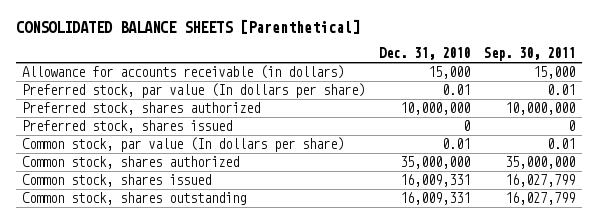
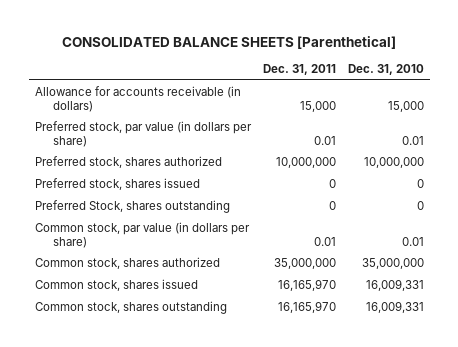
[483,47,575,62] Sep. 30, 2011 -> none
none -> [262,64,336,76] Dec. 31, 2011
[22,83,366,99] Preferred stock, par value (In dollars per share) -> [34,121,252,147] Preferred stock, par value (in dollars per share)
none -> [34,200,230,214] Preferred Stock, shares outstanding
[22,137,345,153] Common stock, par value (In dollars per share) -> [34,222,250,248] Common stock, par value (in dollars per share)

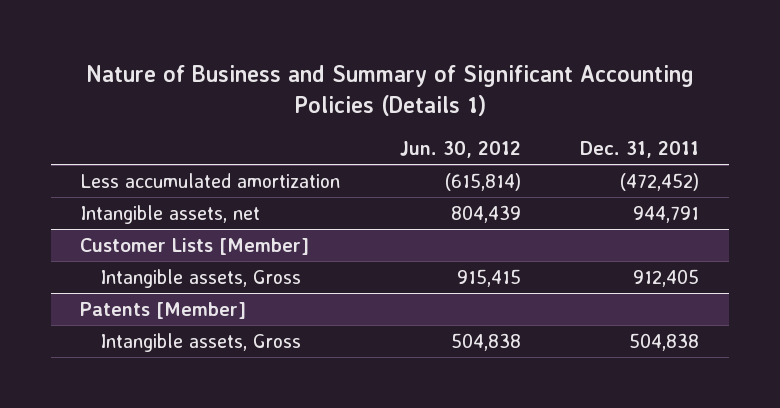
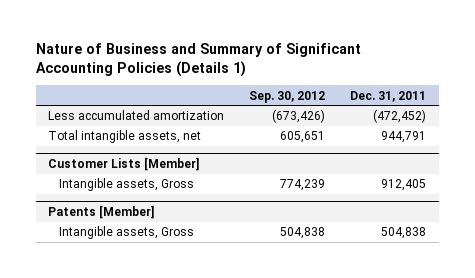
[399,141,521,159] Jun. 30, 2012 -> none
none -> [249,90,326,103] Sep. 30, 2012
[80,204,261,224] Intangible assets, net -> [48,130,202,144] Total intangible assets, net

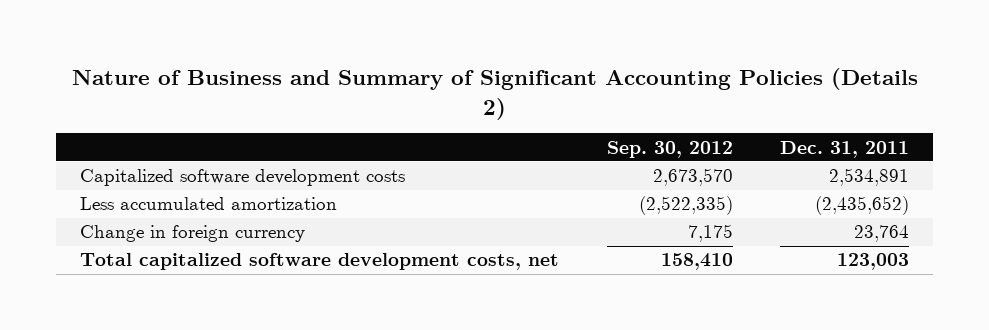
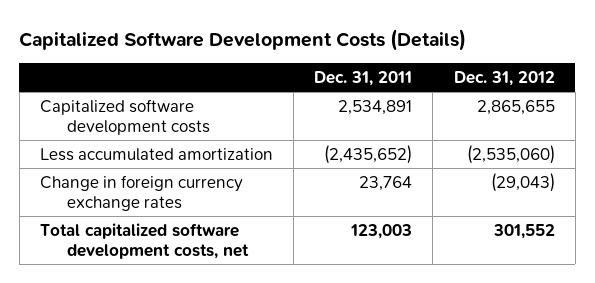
[71,68,918,120] Nature of Business and Summary of Significant Accounting Policies (Details 2) -> [19,28,467,51] Capitalized Software Development Costs (Details)
[606,140,733,158] Sep. 30, 2012 -> none
none -> [453,70,555,86] Dec. 31, 2012
[80,225,306,243] Change in foreign currency -> [40,174,244,211] Change in foreign currency exchange rates

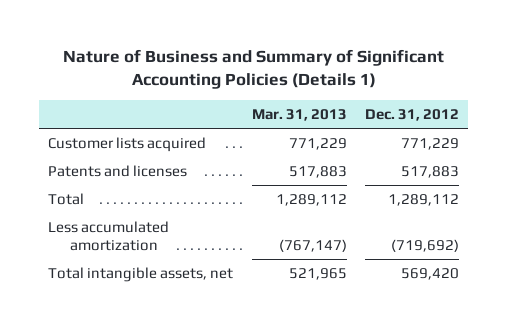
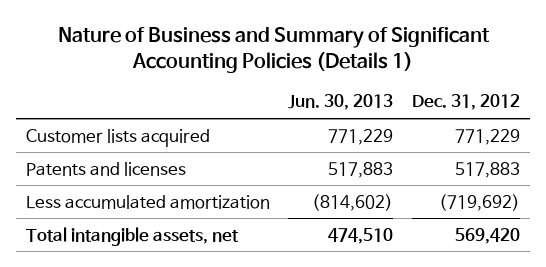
[251,108,347,121] Mar. 31, 2013 -> none
none -> [288,94,394,111] Jun. 30, 2013
[48,192,85,205] Total -> none

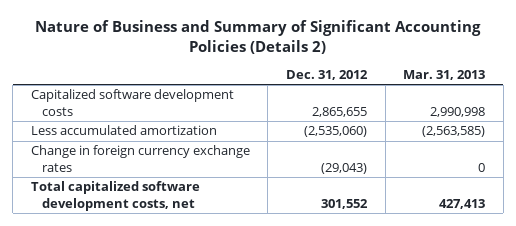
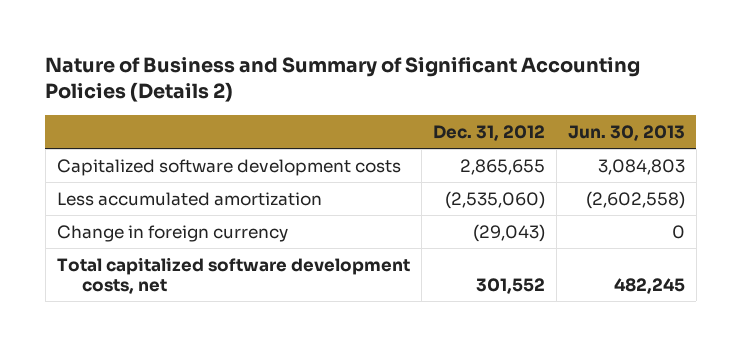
[403,69,486,80] Mar. 31, 2013 -> none
none -> [567,124,685,141] Jun. 30, 2013
[30,145,250,172] Change in foreign currency exchange rates -> [56,224,288,242] Change in foreign currency

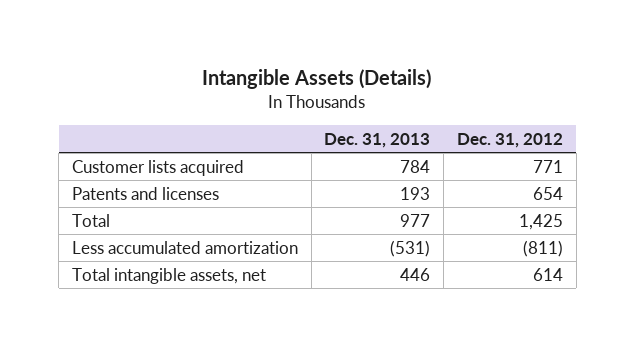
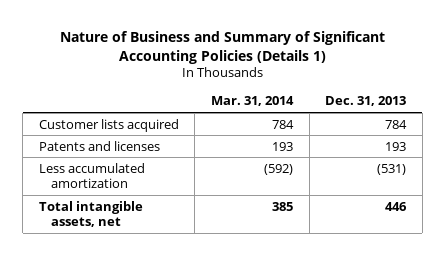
[202,69,432,90] Intangible Assets (Details) -> [59,30,385,64] Nature of Business and Summary of Significant Accounting Policies (Details 1)
[457,133,564,149] Dec. 31, 2012 -> none
none -> [211,96,295,107] Mar. 31, 2014
[71,213,110,227] Total -> none

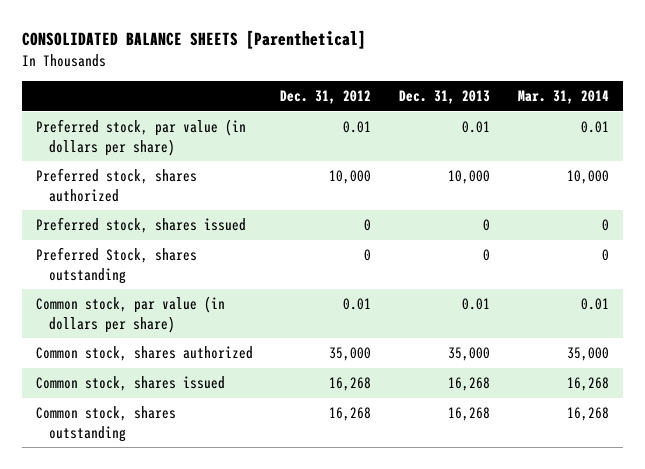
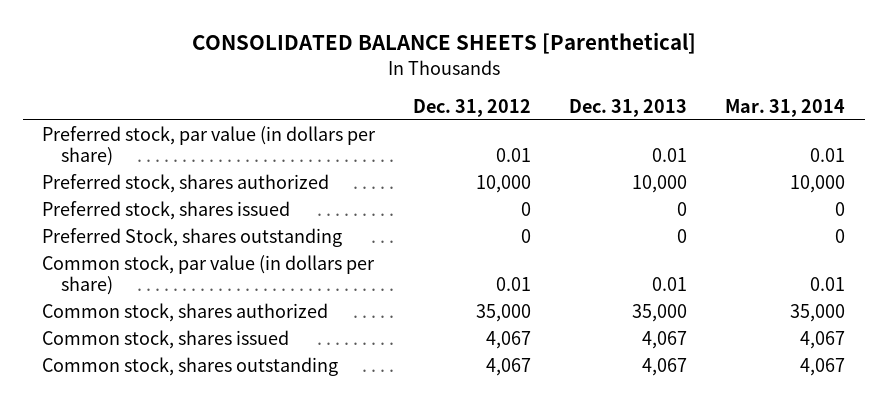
[329,377,372,392] 16,268 -> [485,331,531,350] 4,067
[448,377,491,392] 16,268 -> [642,331,688,350] 4,067
[566,377,609,392] 16,268 -> [800,331,846,350] 4,067
[329,407,372,422] 16,268 -> [485,358,531,377] 4,067
[448,407,491,422] 16,268 -> [642,358,688,377] 4,067
[566,407,609,422] 16,268 -> [800,358,846,377] 4,067

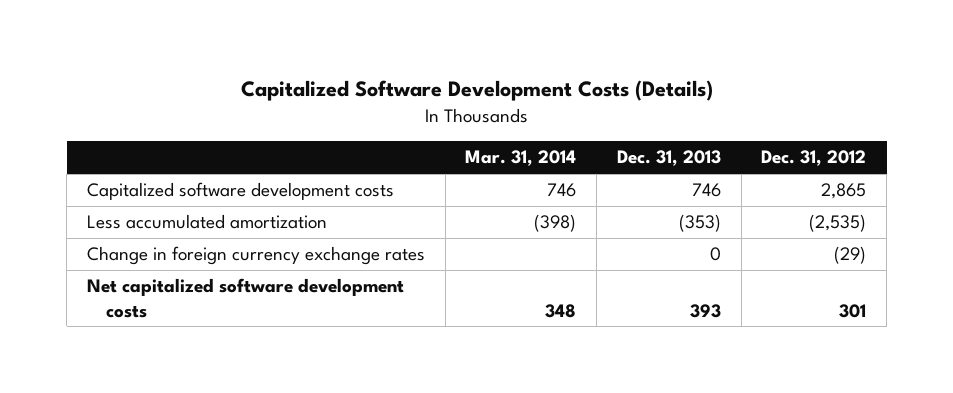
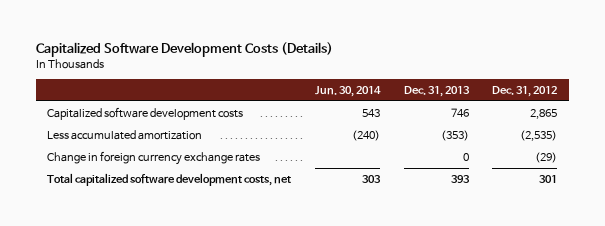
[465,150,577,167] Mar. 31, 2014 -> none
none -> [315,86,382,98] Jun. 30, 2014
[86,278,404,318] Net capitalized software development costs -> [47,172,292,186] Total capitalized software development costs, net

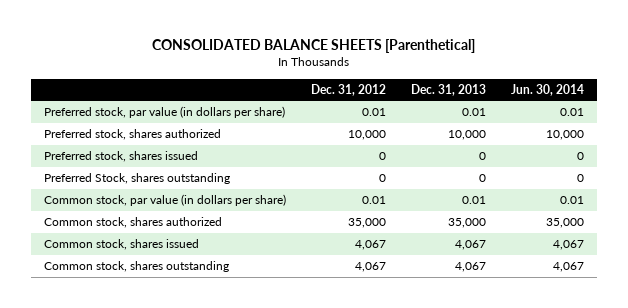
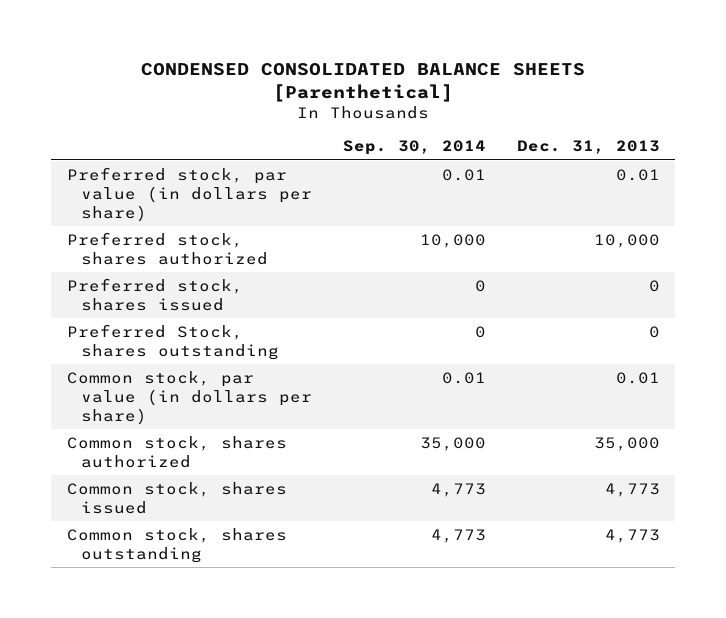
[151,39,475,54] CONSOLIDATED BALANCE SHEETS [Parenthetical] -> [141,62,586,102] CONDENSED CONSOLIDATED BALANCE SHEETS [Parenthetical]
[310,83,386,96] Dec. 31, 2012 -> none
[510,83,584,96] Jun. 30, 2014 -> none
none -> [342,140,486,156] Sep. 30, 2014
[454,240,486,251] 4,067 -> [604,482,660,497] 4,773
[454,262,486,273] 4,067 -> [604,528,660,543] 4,773

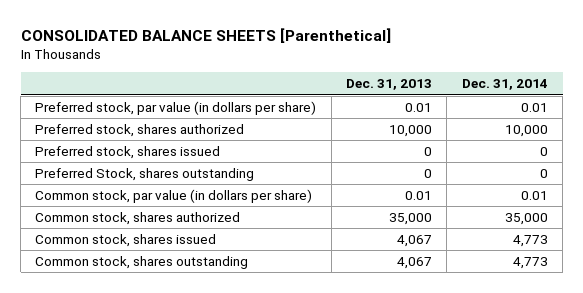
[141,62,586,102] CONDENSED CONSOLIDATED BALANCE SHEETS [Parenthetical] -> [20,28,391,44] CONSOLIDATED BALANCE SHEETS [Parenthetical]
[342,140,486,156] Sep. 30, 2014 -> none
none -> [461,79,548,91] Dec. 31, 2014
[604,482,660,497] 4,773 -> [397,234,433,247] 4,067
[604,528,660,543] 4,773 -> [397,256,433,269] 4,067

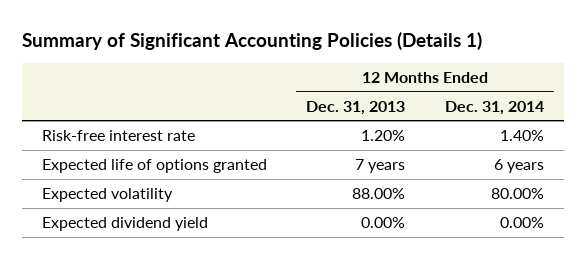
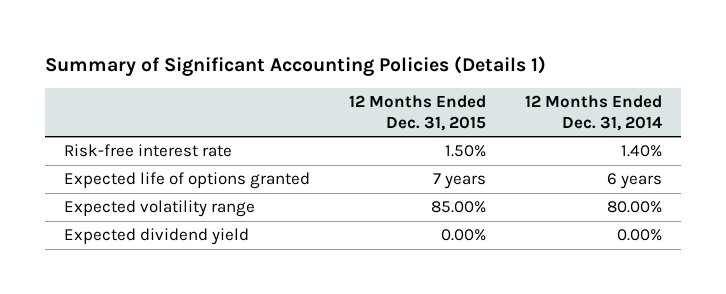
[306,100,406,115] Dec. 31, 2013 -> none
none -> [348,95,486,131] 12 Months Ended Dec. 31, 2015
[41,188,173,203] Expected volatility -> [64,200,256,218] Expected volatility range

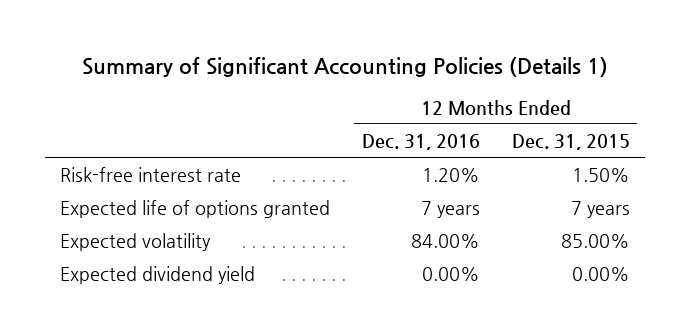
[524,95,662,131] 12 Months Ended Dec. 31, 2014 -> none
none -> [362,133,481,150] Dec. 31, 2016
[64,200,256,218] Expected volatility range -> [60,232,212,251] Expected volatility

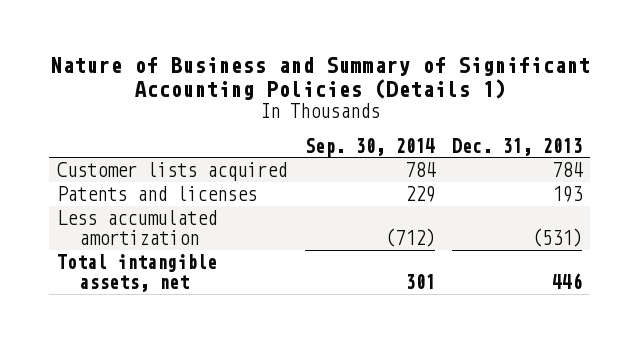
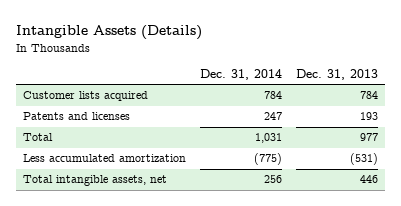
[49,56,590,100] Nature of Business and Summary of Significant Accounting Policies (Details 1) -> [16,25,203,41] Intangible Assets (Details)
[304,137,435,157] Sep. 30, 2014 -> none
none -> [200,69,283,81] Dec. 31, 2014
none -> [23,133,54,142] Total

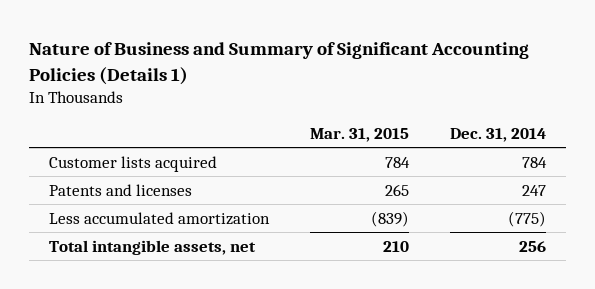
[16,25,203,41] Intangible Assets (Details) -> [28,41,529,85] Nature of Business and Summary of Significant Accounting Policies (Details 1)
[296,69,379,81] Dec. 31, 2013 -> none
none -> [310,128,410,143] Mar. 31, 2015
[23,133,54,142] Total -> none

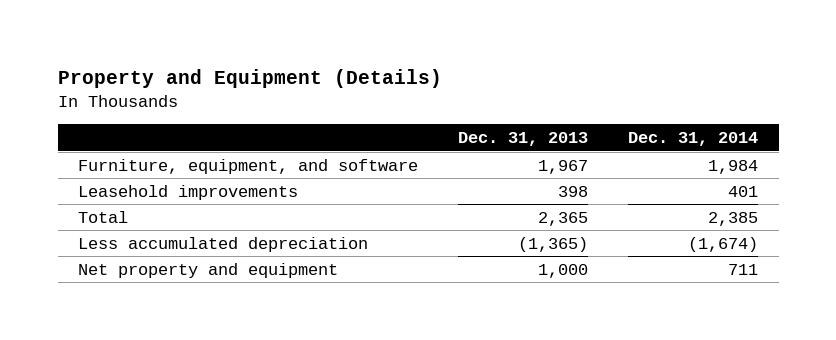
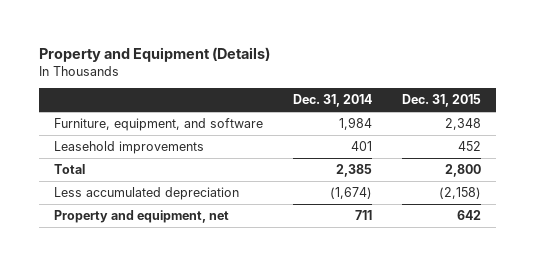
[458,131,589,146] Dec. 31, 2013 -> none
none -> [401,94,481,108] Dec. 31, 2015
[77,262,338,278] Net property and equipment -> [53,209,229,223] Property and equipment, net

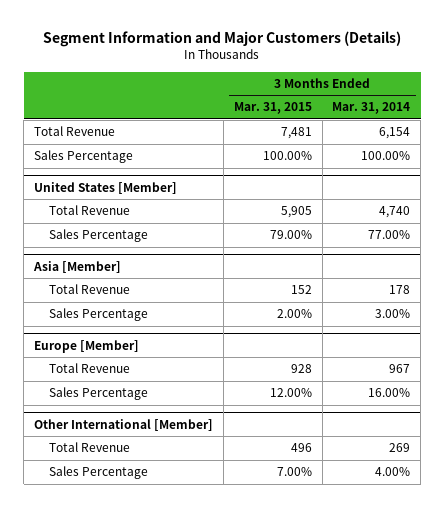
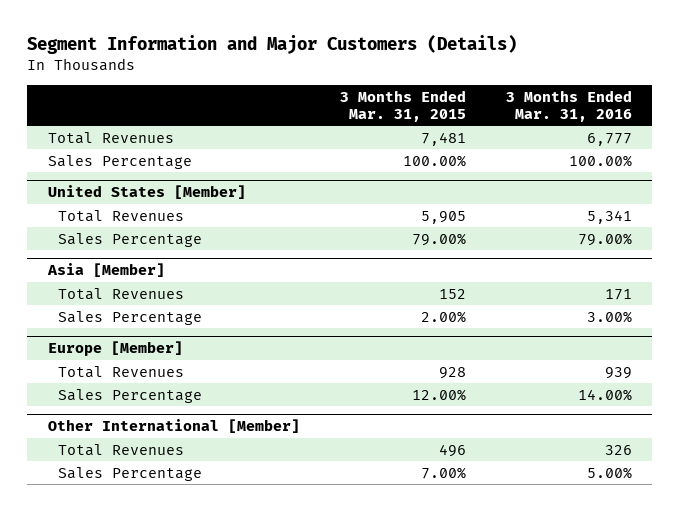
[332,102,411,115] Mar. 31, 2014 -> none
none -> [506,89,633,123] 3 Months Ended Mar. 31, 2016
[34,126,116,137] Total Revenue -> [47,131,174,144] Total Revenues
[49,205,131,216] Total Revenue -> [58,209,185,222] Total Revenues
[49,284,131,295] Total Revenue -> [58,287,185,300] Total Revenues
[49,363,131,374] Total Revenue -> [58,365,185,378] Total Revenues
[49,442,131,453] Total Revenue -> [58,443,185,456] Total Revenues

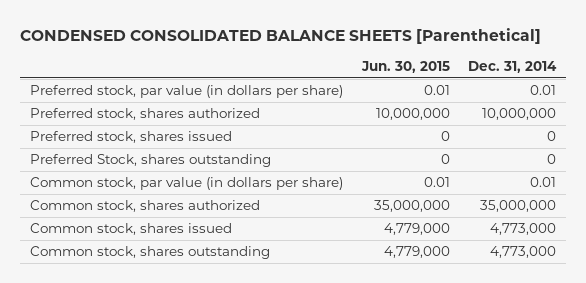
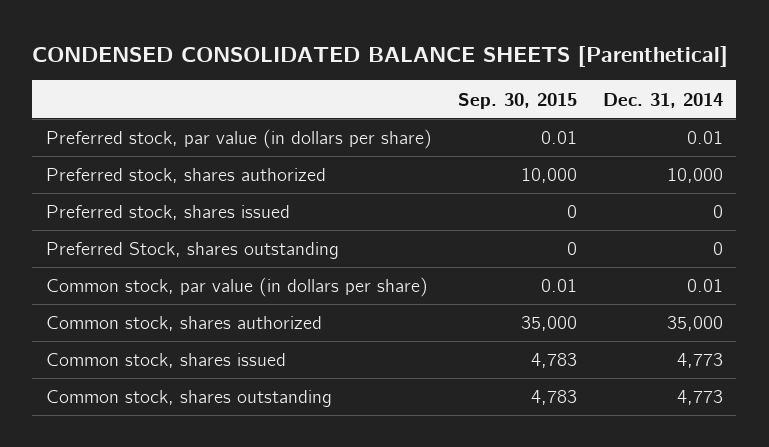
[360,60,450,73] Jun. 30, 2015 -> none
none -> [457,92,577,109] Sep. 30, 2015
[482,108,557,121] 10,000,000 -> [667,168,724,184] 10,000
[480,200,557,213] 35,000,000 -> [667,316,724,332] 35,000
[490,223,557,236] 4,773,000 -> [677,353,724,369] 4,773
[490,246,557,259] 4,773,000 -> [677,390,724,406] 4,773

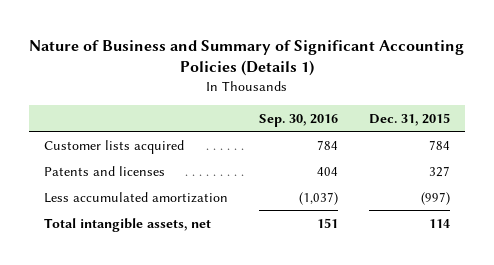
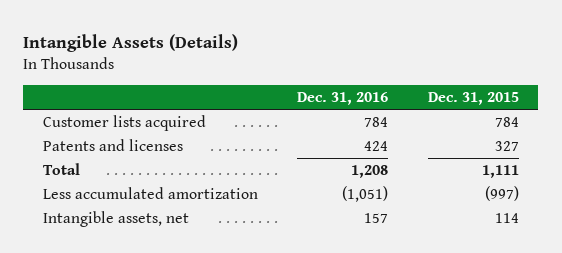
[29,39,465,77] Nature of Business and Summary of Significant Accounting Policies (Details 1) -> [23,34,239,53] Intangible Assets (Details)
[259,113,339,127] Sep. 30, 2016 -> none
none -> [297,92,389,106] Dec. 31, 2016
none -> [43,162,81,175] Total
[44,217,212,232] Total intangible assets, net -> [43,210,190,227] Intangible assets, net

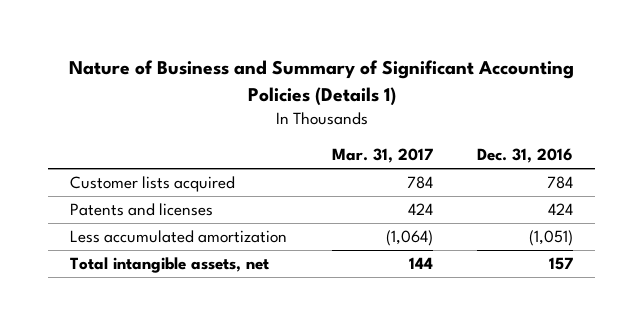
[23,34,239,53] Intangible Assets (Details) -> [68,60,574,106] Nature of Business and Summary of Significant Accounting Policies (Details 1)
[427,92,519,106] Dec. 31, 2015 -> none
none -> [331,148,433,164] Mar. 31, 2017
[43,162,81,175] Total -> none
[43,210,190,227] Intangible assets, net -> [70,257,270,274] Total intangible assets, net

